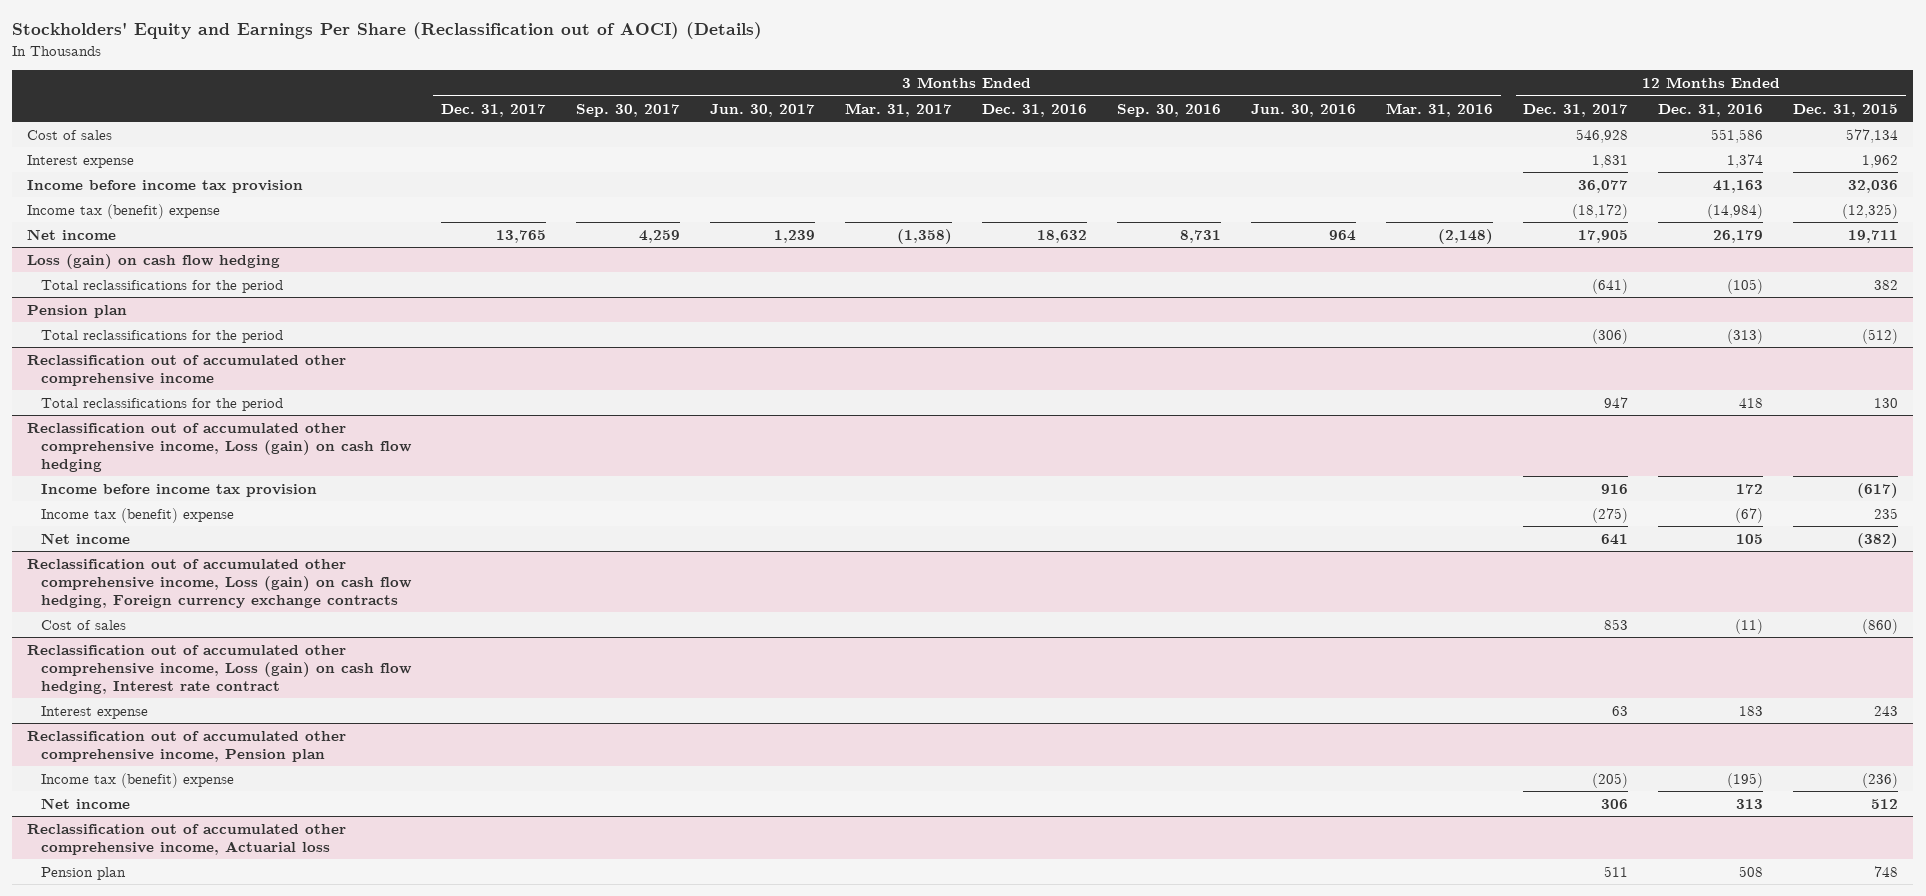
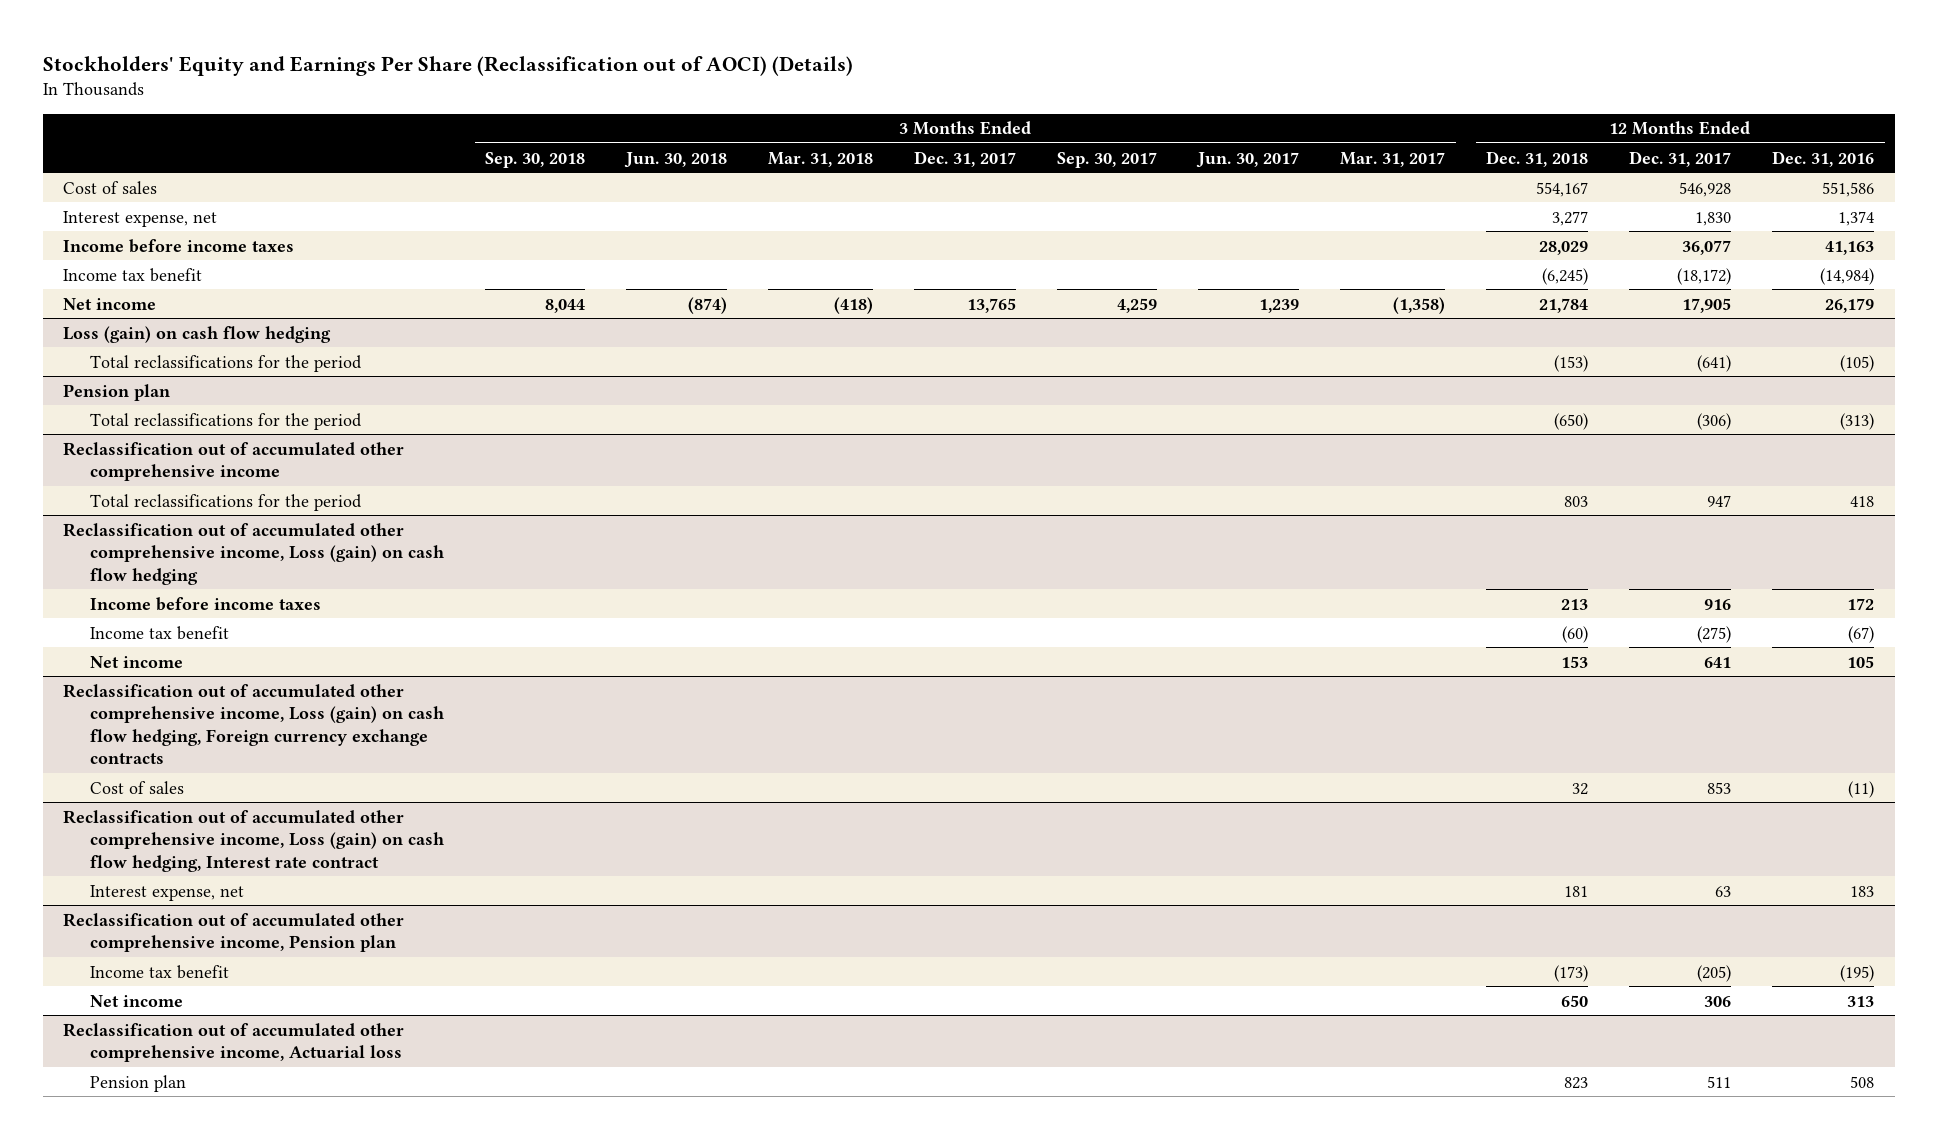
[981,103,1087,117] Dec. 31, 2016 -> none
[1117,103,1222,117] Sep. 30, 2016 -> none
[1251,103,1357,117] Jun. 30, 2016 -> none
[1386,102,1494,117] Mar. 31, 2016 -> none
[1793,103,1899,117] Dec. 31, 2015 -> none
none -> [485,151,586,168] Sep. 30, 2018
none -> [624,151,728,168] Jun. 30, 2018
none -> [768,151,874,167] Mar. 31, 2018
none -> [1486,150,1589,167] Dec. 31, 2018
[27,154,135,168] Interest expense -> [63,210,218,227] Interest expense, net
[1592,154,1629,168] 1,831 -> [1695,211,1732,226] 1,830
[27,179,304,193] Income before income tax provision -> [63,238,295,253] Income before income taxes
[27,203,221,219] Income tax (benefit) expense -> [63,267,203,282] Income tax benefit
[40,483,317,497] Income before income tax provision -> [90,596,322,611] Income before income taxes
[40,507,234,523] Income tax (benefit) expense -> [90,625,230,640] Income tax benefit
[40,705,148,719] Interest expense -> [90,884,245,901] Interest expense, net
[40,772,234,788] Income tax (benefit) expense -> [90,964,230,979] Income tax benefit

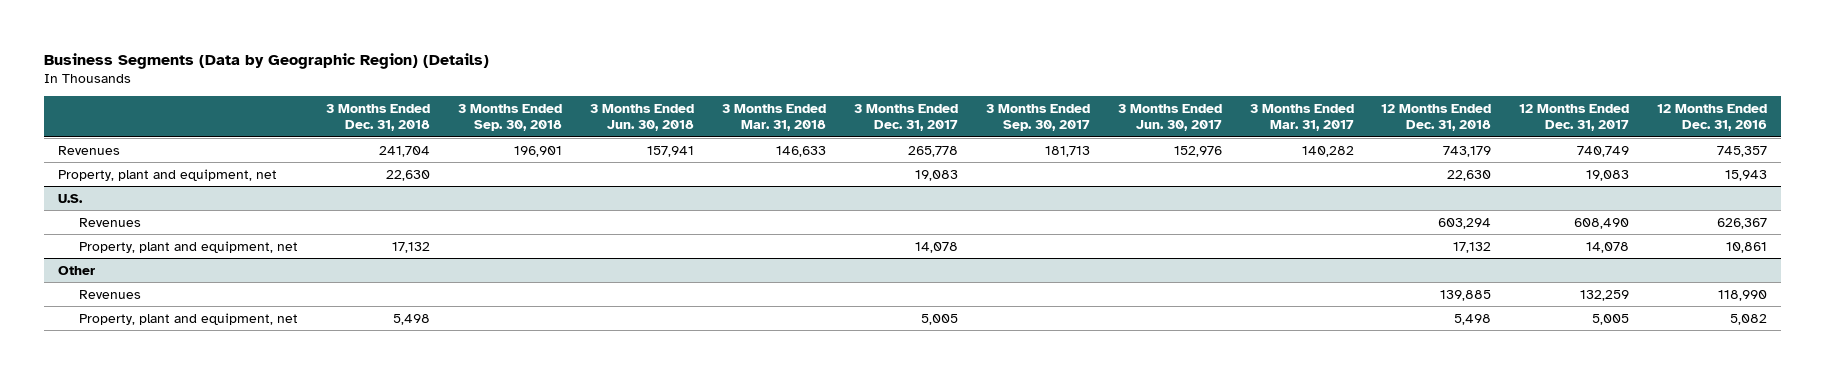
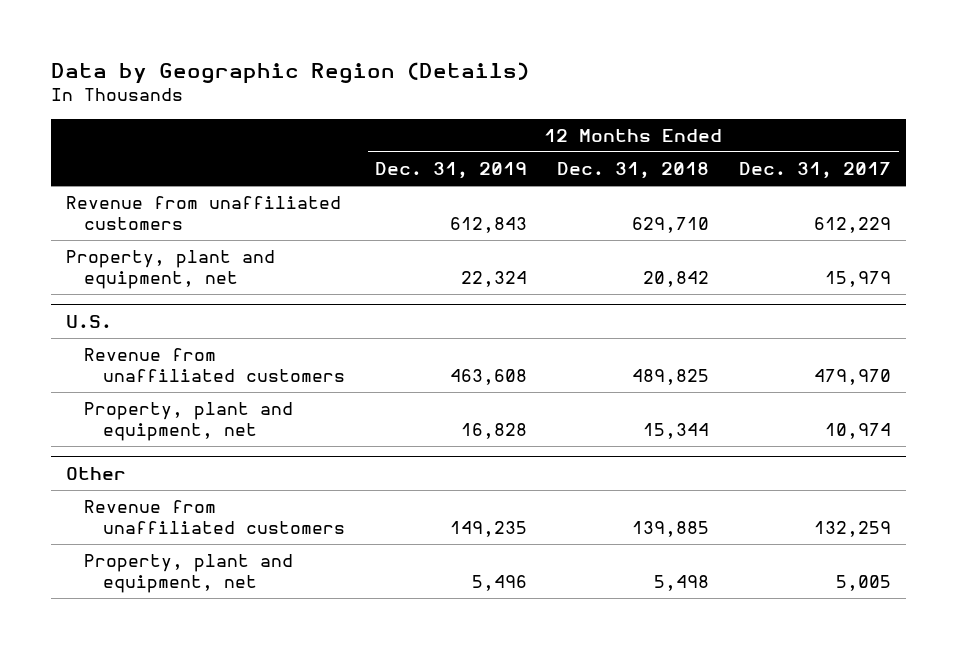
[43,52,489,69] Business Segments (Data by Geographic Region) (Details) -> [50,61,529,84] Data by Geographic Region (Details)
[326,104,431,132] 3 Months Ended Dec. 31, 2018 -> none
[457,104,562,132] 3 Months Ended Sep. 30, 2018 -> none
[589,104,694,132] 3 Months Ended Jun. 30, 2018 -> none
[721,104,826,132] 3 Months Ended Mar. 31, 2018 -> none
[853,104,958,132] 3 Months Ended Dec. 31, 2017 -> none
[985,104,1090,132] 3 Months Ended Sep. 30, 2017 -> none
[1117,104,1222,132] 3 Months Ended Jun. 30, 2017 -> none
[1249,104,1354,132] 3 Months Ended Mar. 31, 2017 -> none
[1657,104,1768,132] 12 Months Ended Dec. 31, 2016 -> none
none -> [375,162,528,180] Dec. 31, 2019
[57,145,120,155] Revenues -> none
none -> [65,196,341,230] Revenue from unaffiliated customers
[1447,169,1492,181] 22,630 -> [643,270,710,287] 20,842
[1586,169,1630,181] 19,083 -> [825,270,892,287] 15,979
[79,217,142,227] Revenues -> none
none -> [84,348,346,382] Revenue from unaffiliated customers
[1453,241,1492,253] 17,132 -> [643,422,710,439] 15,344
[1586,241,1630,253] 14,078 -> [825,422,892,439] 10,974
[79,289,142,299] Revenues -> [84,500,346,534] Revenue from unaffiliated customers

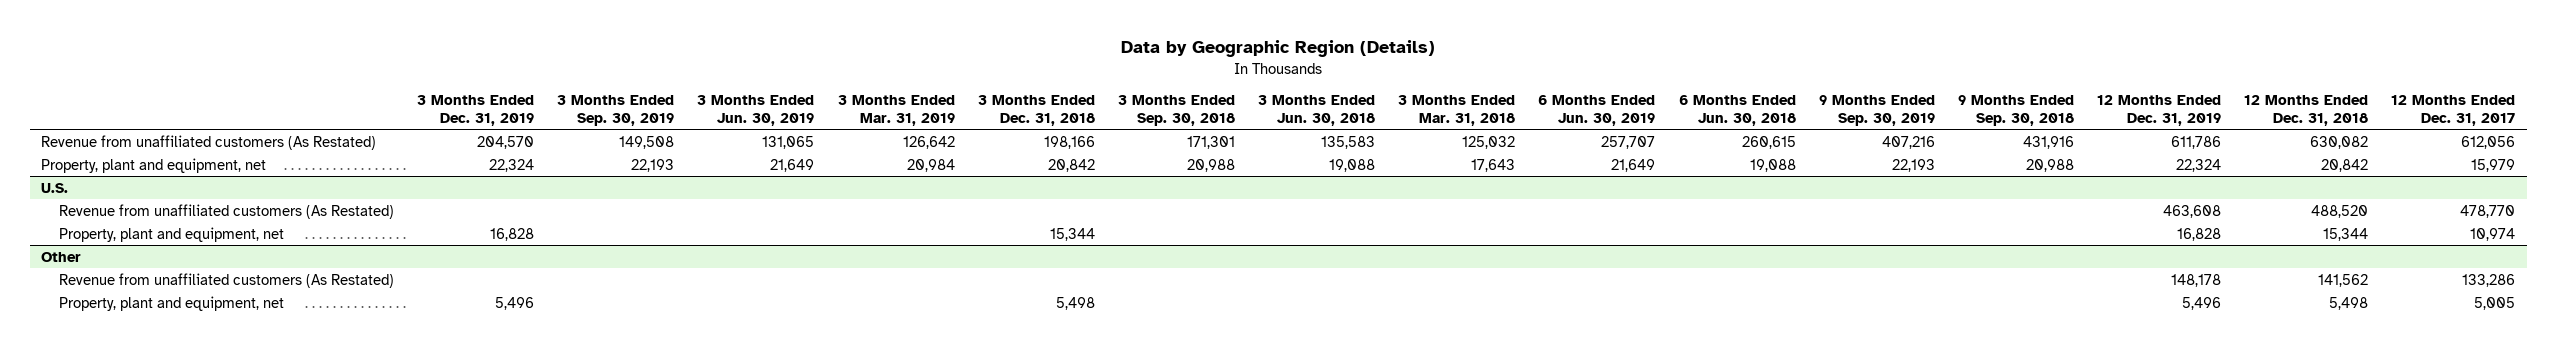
none -> [417,95,535,126] 3 Months Ended Dec. 31, 2019
none -> [557,95,675,126] 3 Months Ended Sep. 30, 2019
none -> [697,95,815,126] 3 Months Ended Jun. 30, 2019
none -> [837,95,955,126] 3 Months Ended Mar. 31, 2019
none -> [977,95,1095,126] 3 Months Ended Dec. 31, 2018
none -> [1117,95,1235,126] 3 Months Ended Sep. 30, 2018
none -> [1258,95,1376,126] 3 Months Ended Jun. 30, 2018
none -> [1398,95,1516,126] 3 Months Ended Mar. 31, 2018
none -> [1538,95,1656,126] 6 Months Ended Jun. 30, 2019
none -> [1678,95,1796,126] 6 Months Ended Jun. 30, 2018
none -> [1818,95,1935,126] 9 Months Ended Sep. 30, 2019
none -> [1957,95,2074,126] 9 Months Ended Sep. 30, 2018
[65,196,341,230] Revenue from unaffiliated customers -> [41,134,377,150] Revenue from unaffiliated customers (As Restated)
[450,216,528,233] 612,843 -> [2171,135,2222,149] 611,786
[632,216,710,233] 629,710 -> [2310,135,2369,149] 630,082
[814,216,892,233] 612,229 -> [2461,135,2516,149] 612,056
[84,348,346,382] Revenue from unaffiliated customers -> [58,203,394,219] Revenue from unaffiliated customers (As Restated)
[632,368,710,385] 489,825 -> [2311,204,2369,218] 488,520
[814,368,892,385] 479,970 -> [2460,204,2516,218] 478,770
[84,500,346,534] Revenue from unaffiliated customers -> [58,272,394,288] Revenue from unaffiliated customers (As Restated)
[450,520,528,537] 149,235 -> [2171,273,2222,287] 148,178
[632,520,710,537] 139,885 -> [2318,273,2369,287] 141,562
[814,520,892,537] 132,259 -> [2462,273,2516,287] 133,286

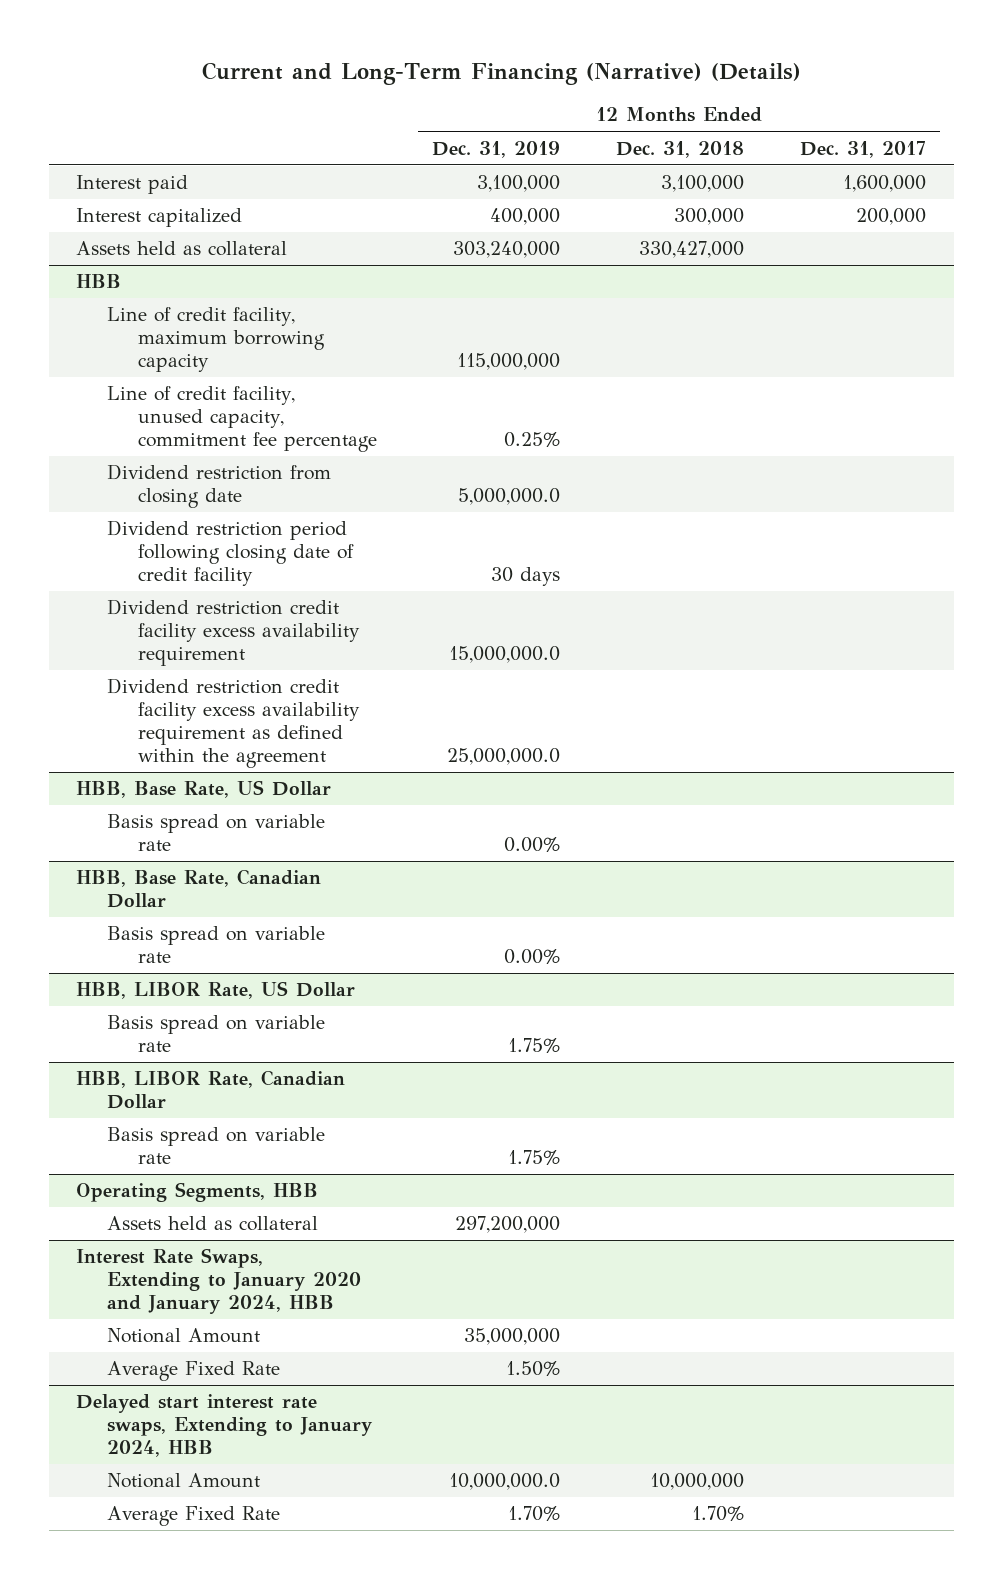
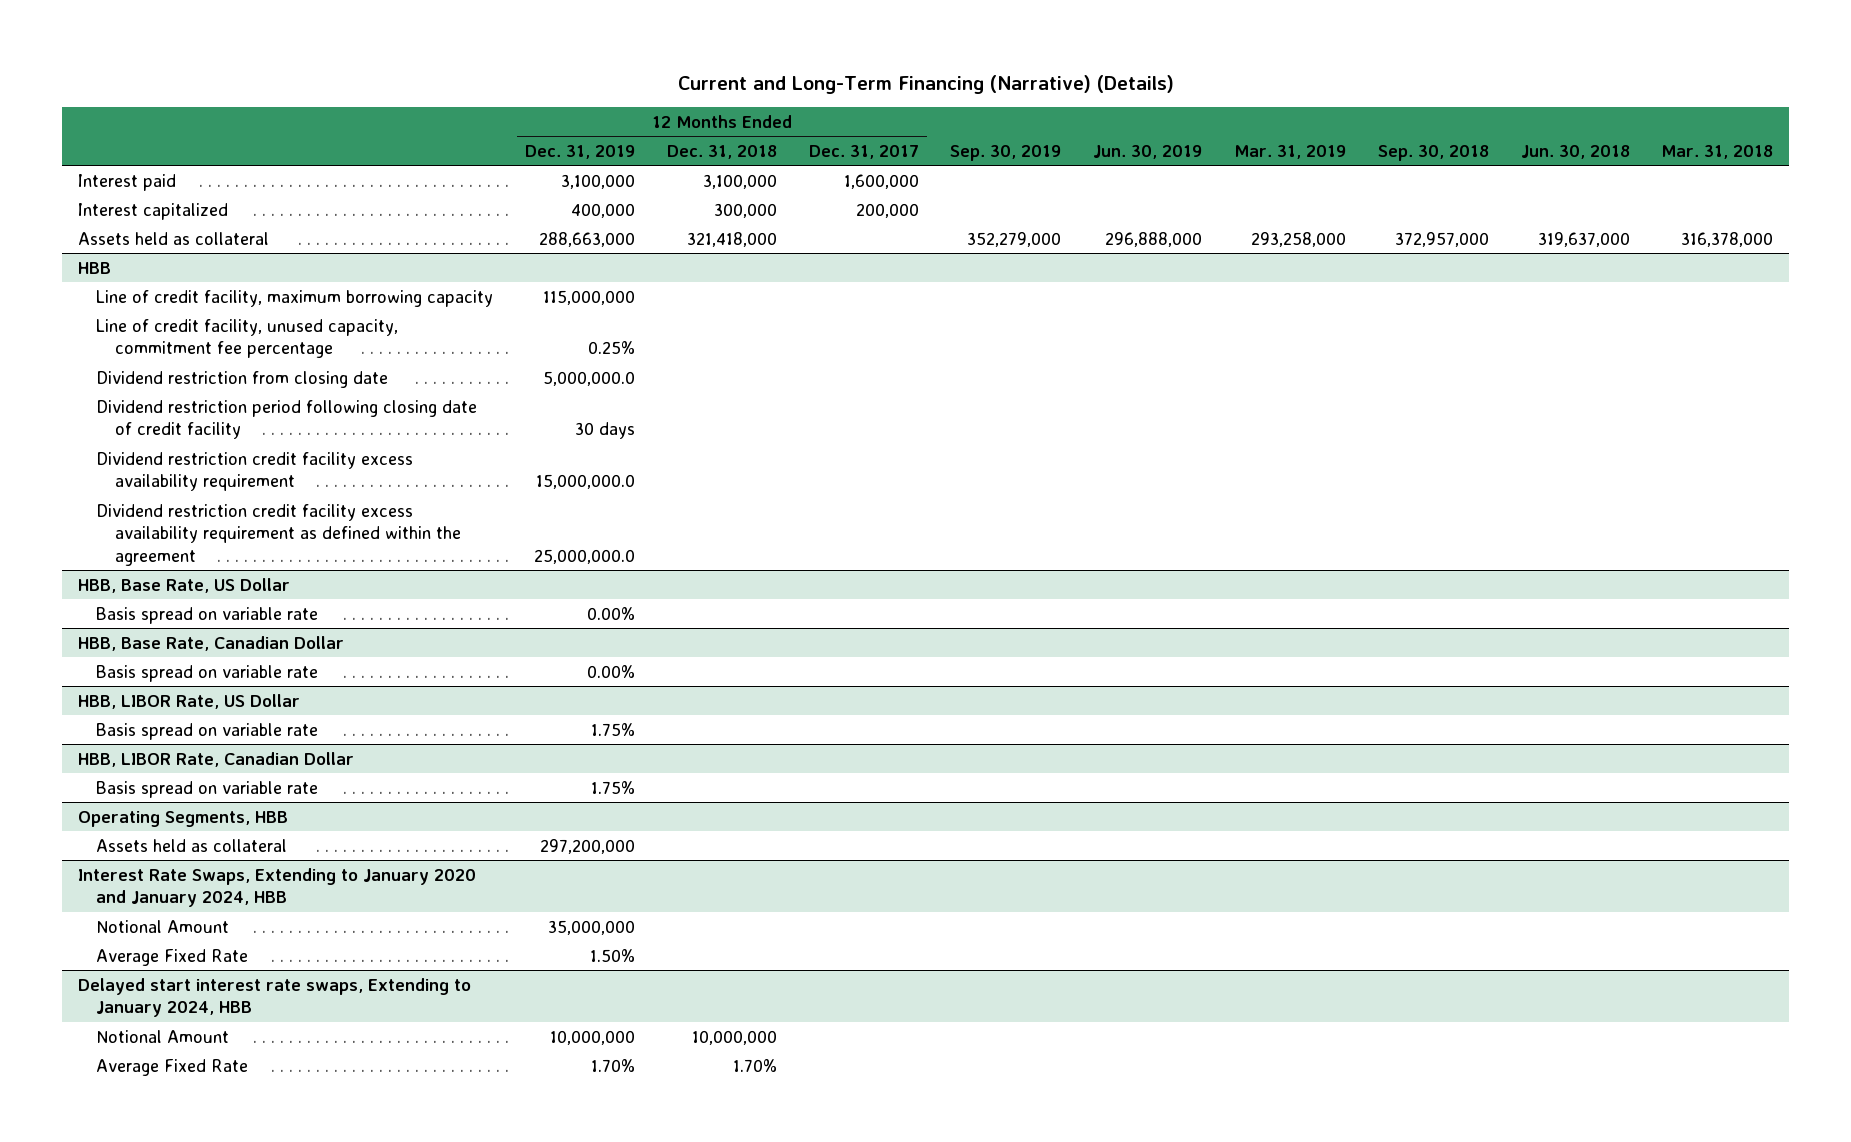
none -> [950,144,1062,161] Sep. 30, 2019
none -> [1093,144,1203,159] Jun. 30, 2019
none -> [1234,144,1347,159] Mar. 31, 2019
none -> [1377,144,1489,161] Sep. 30, 2018
none -> [1520,144,1630,159] Jun. 30, 2018
none -> [1661,144,1774,159] Mar. 31, 2018
[453,241,561,259] 303,240,000 -> [539,231,636,247] 288,663,000
[638,241,744,259] 330,427,000 -> [686,231,777,247] 321,418,000
[449,1473,561,1491] 10,000,000.0 -> [550,1029,636,1045] 10,000,000

